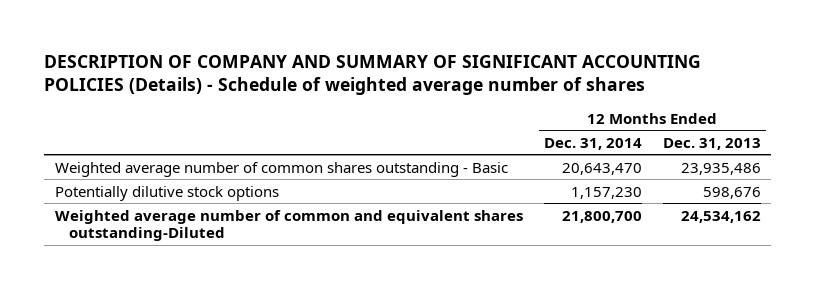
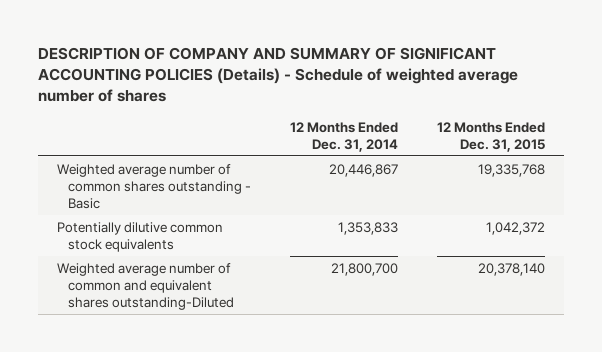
[662,137,761,150] Dec. 31, 2013 -> none
none -> [436,121,545,152] 12 Months Ended Dec. 31, 2015
[561,162,642,175] 20,643,470 -> [328,163,398,177] 20,446,867
[54,185,279,201] Potentially dilutive stock options -> [57,221,224,252] Potentially dilutive common stock equivalents
[570,186,642,199] 1,157,230 -> [337,221,398,235] 1,353,833

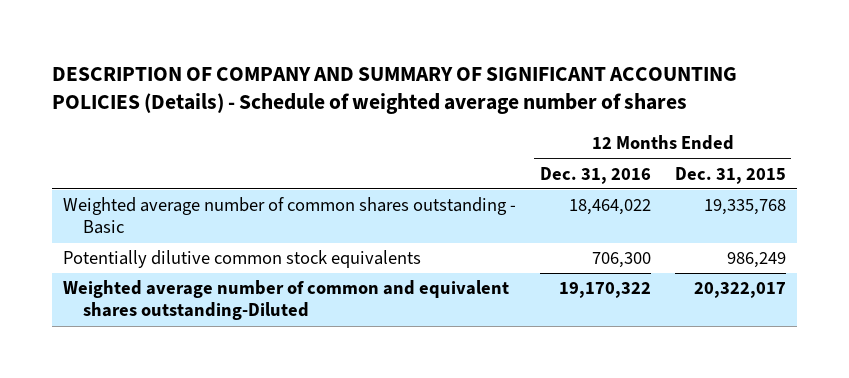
[289,121,398,152] 12 Months Ended Dec. 31, 2014 -> none
none -> [540,166,652,184] Dec. 31, 2016
[485,221,545,235] 1,042,372 -> [726,252,786,269] 986,249
[477,262,545,276] 20,378,140 -> [693,282,786,299] 20,322,017

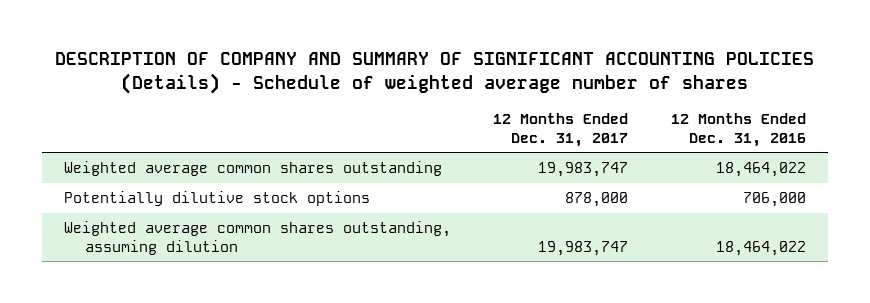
[674,166,786,184] Dec. 31, 2015 -> none
none -> [493,112,629,147] 12 Months Ended Dec. 31, 2017
[63,197,517,235] Weighted average number of common shares outstanding - Basic -> [63,161,442,177] Weighted average common shares outstanding
[63,250,422,269] Potentially dilutive common stock equivalents -> [63,191,370,207] Potentially dilutive stock options
[592,252,652,269] 706,300 -> [743,192,807,208] 706,000
[63,280,510,321] Weighted average number of common and equivalent shares outstanding-Diluted -> [63,221,451,255] Weighted average common shares outstanding, assuming dilution
[559,282,652,299] 19,170,322 -> [716,240,807,256] 18,464,022

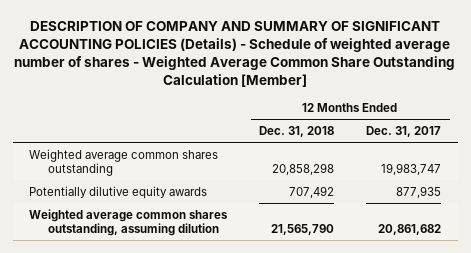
[54,52,814,94] DESCRIPTION OF COMPANY AND SUMMARY OF SIGNIFICANT ACCOUNTING POLICIES (Details) - Schedule of weighted average number of shares -> [14,20,456,88] DESCRIPTION OF COMPANY AND SUMMARY OF SIGNIFICANT ACCOUNTING POLICIES (Details) - Schedule of weighted average number of shares - Weighted Average Common Share Outstanding Calculation [Member]
[671,112,807,147] 12 Months Ended Dec. 31, 2016 -> none
none -> [259,126,335,138] Dec. 31, 2018
[63,191,370,207] Potentially dilutive stock options -> [29,185,208,199] Potentially dilutive equity awards
[565,192,629,208] 878,000 -> [396,185,442,198] 877,935
[538,240,629,256] 19,983,747 -> [378,224,442,236] 20,861,682

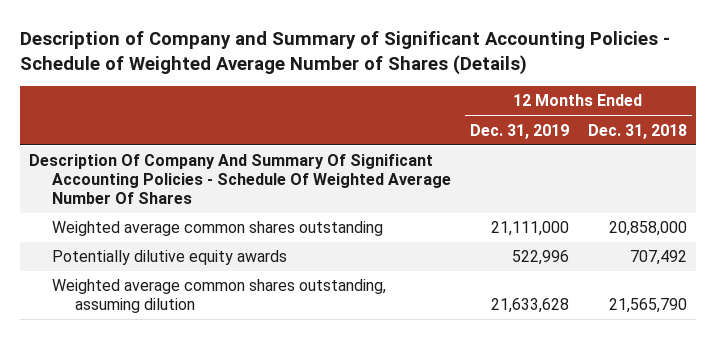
[14,20,456,88] DESCRIPTION OF COMPANY AND SUMMARY OF SIGNIFICANT ACCOUNTING POLICIES (Details) - Schedule of weighted average number of shares - Weighted Average Common Share Outstanding Calculation [Member] -> [19,30,670,75] Description of Company and Summary of Significant Accounting Policies - Schedule of Weighted Average Number of Shares (Details)
[366,126,442,138] Dec. 31, 2017 -> none
none -> [469,123,569,139] Dec. 31, 2019
none -> [29,154,451,205] Description Of Company And Summary Of Significant Accounting Policies - Schedule Of Weighted Average Number Of Shares
[272,163,335,176] 20,858,298 -> [608,221,687,237] 20,858,000

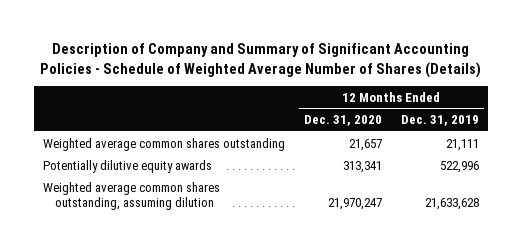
[587,123,687,139] Dec. 31, 2018 -> none
none -> [303,115,382,127] Dec. 31, 2020
[29,154,451,205] Description Of Company And Summary Of Significant Accounting Policies - Schedule Of Weighted Average Number Of Shares -> none
[490,221,569,237] 21,111,000 -> [445,138,479,151] 21,111

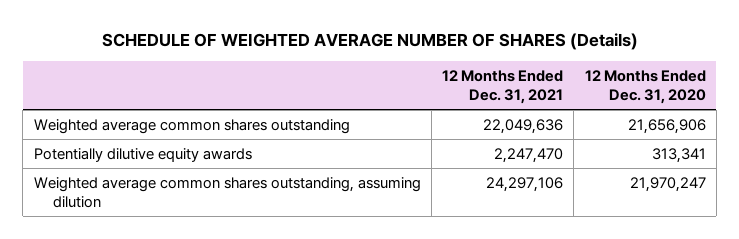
[39,42,481,78] Description of Company and Summary of Significant Accounting Policies - Schedule of Weighted Average Number of Shares (Details) -> [101,33,638,51] SCHEDULE OF WEIGHTED AVERAGE NUMBER OF SHARES (Details)
[400,115,479,127] Dec. 31, 2019 -> none
none -> [442,70,564,104] 12 Months Ended Dec. 31, 2021
[348,138,382,151] 21,657 -> [627,119,706,135] 21,656,906

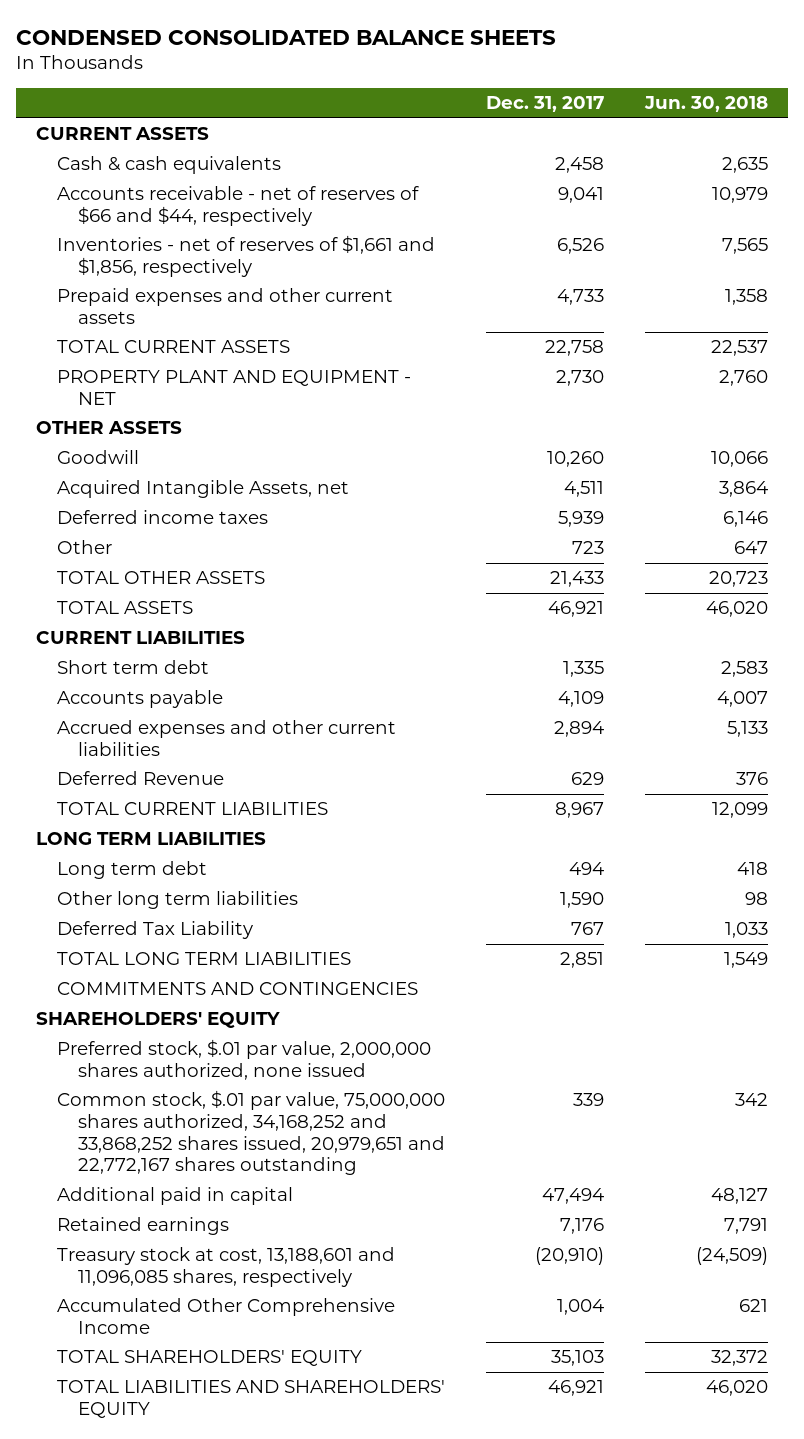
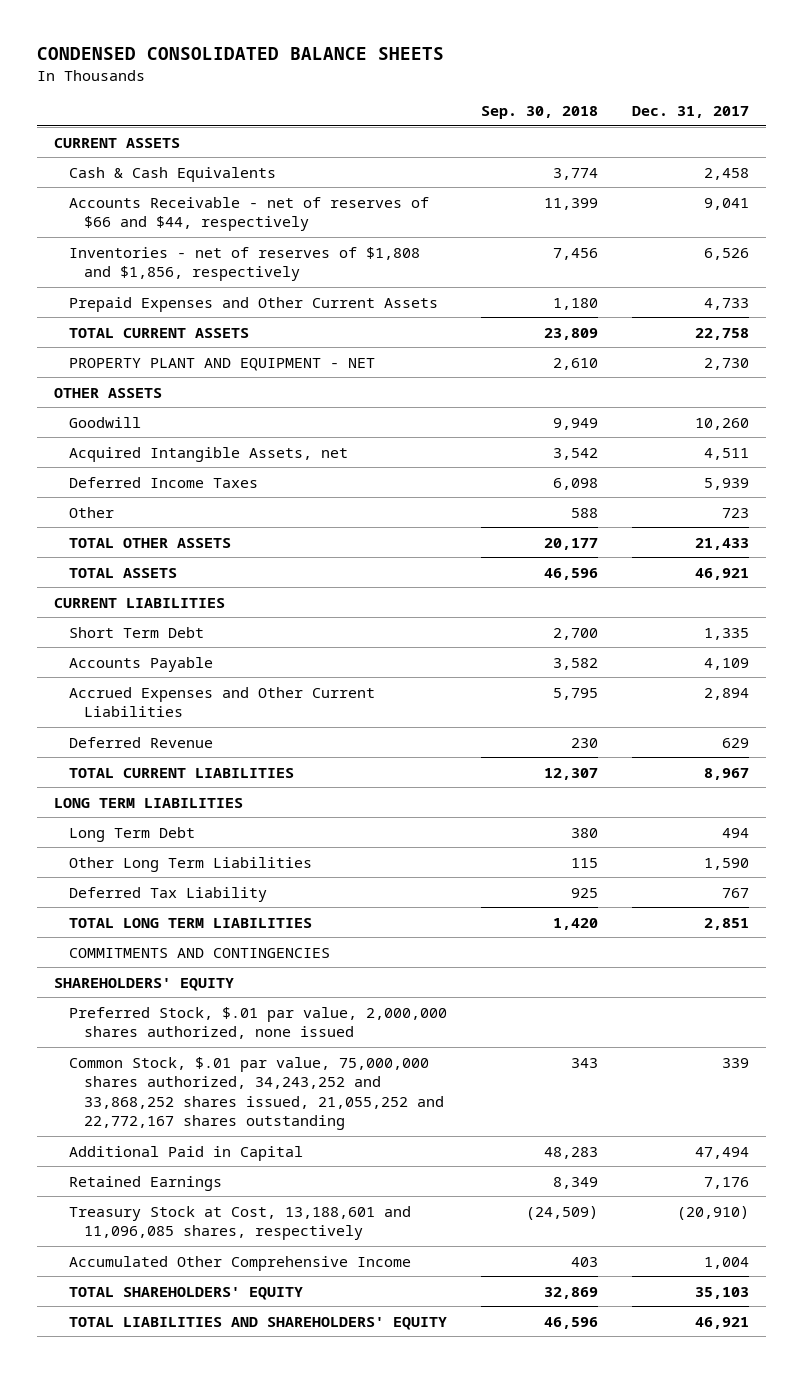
[643,96,768,113] Jun. 30, 2018 -> none
none -> [480,106,598,120] Sep. 30, 2018
[56,156,281,175] Cash & cash equivalents -> [68,166,276,182] Cash & Cash Equivalents
[56,186,419,227] Accounts receivable - net of reserves of $66 and $44, respectively -> [68,196,429,232] Accounts Receivable - net of reserves of $66 and $44, respectively
[56,235,435,278] Inventories - net of reserves of $1,661 and $1,856, respectively -> [68,246,420,282] Inventories - net of reserves of $1,808 and $1,856, respectively
[56,288,393,325] Prepaid expenses and other current assets -> [68,296,438,312] Prepaid Expenses and Other Current Assets
[56,510,268,525] Deferred income taxes -> [68,476,258,488] Deferred Income Taxes
[56,660,209,675] Short term debt -> [68,626,204,638] Short Term Debt
[56,690,223,709] Accounts payable -> [68,656,213,672] Accounts Payable
[56,720,396,757] Accrued expenses and other current liabilities -> [68,686,375,718] Accrued Expenses and Other Current Liabilities
[56,861,207,880] Long term debt -> [68,826,195,842] Long Term Debt
[56,891,298,910] Other long term liabilities -> [68,856,312,872] Other Long Term Liabilities
[56,1039,431,1081] Preferred stock, $.01 par value, 2,000,000 shares authorized, none issued -> [68,1006,447,1040] Preferred Stock, $.01 par value, 2,000,000 shares authorized, none issued
[56,1090,445,1176] Common stock, $.01 par value, 75,000,000 shares authorized, 34,168,252 and 33,868,252 shares issued, 20,979,651 and 22,772,167 shares outstanding -> [68,1056,444,1131] Common Stock, $.01 par value, 75,000,000 shares authorized, 34,243,252 and 33,868,252 shares issued, 21,055,252 and 22,772,167 shares outstanding
[56,1187,293,1206] Additional paid in capital -> [68,1145,303,1161] Additional Paid in Capital
[56,1217,229,1236] Retained earnings -> [68,1175,222,1191] Retained Earnings
[56,1247,395,1288] Treasury stock at cost, 13,188,601 and 11,096,085 shares, respectively -> [68,1205,411,1241] Treasury Stock at Cost, 13,188,601 and 11,096,085 shares, respectively

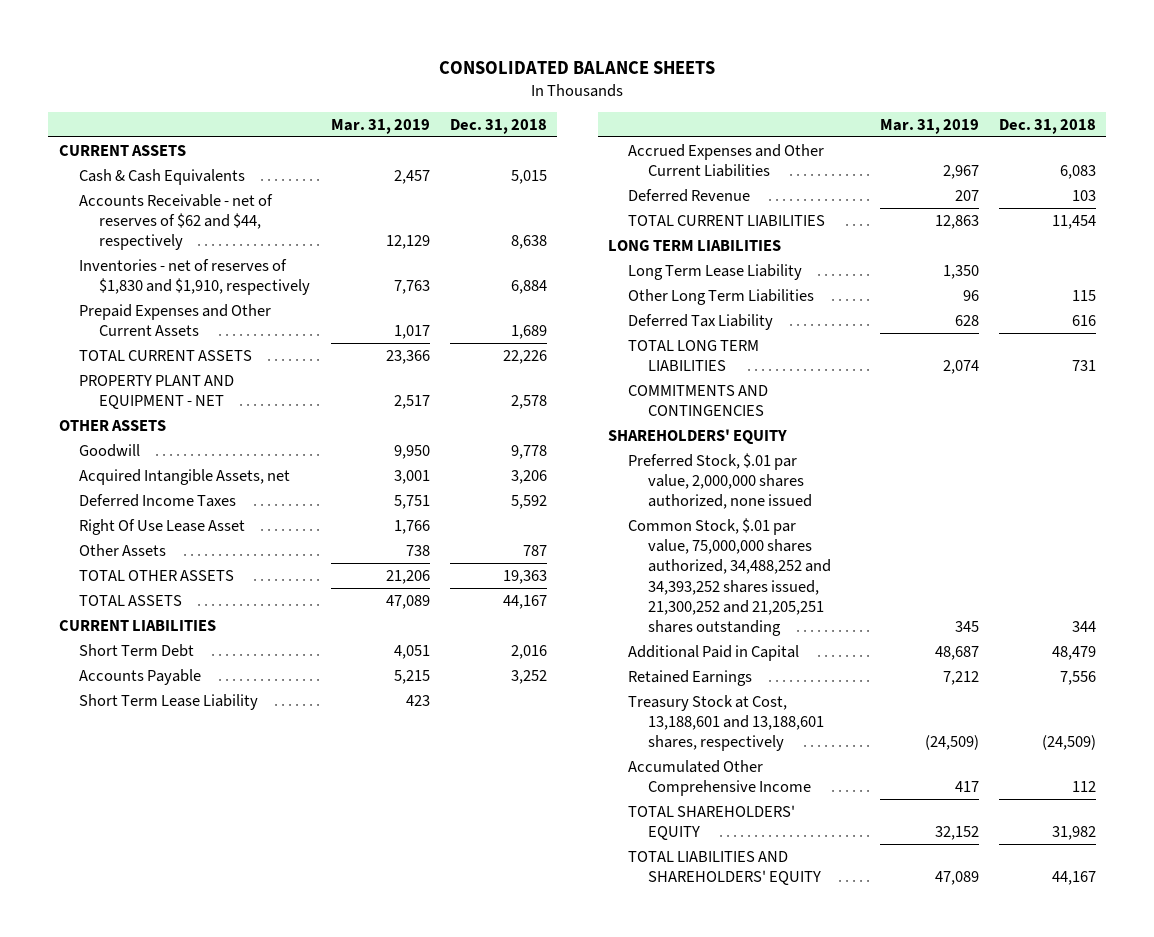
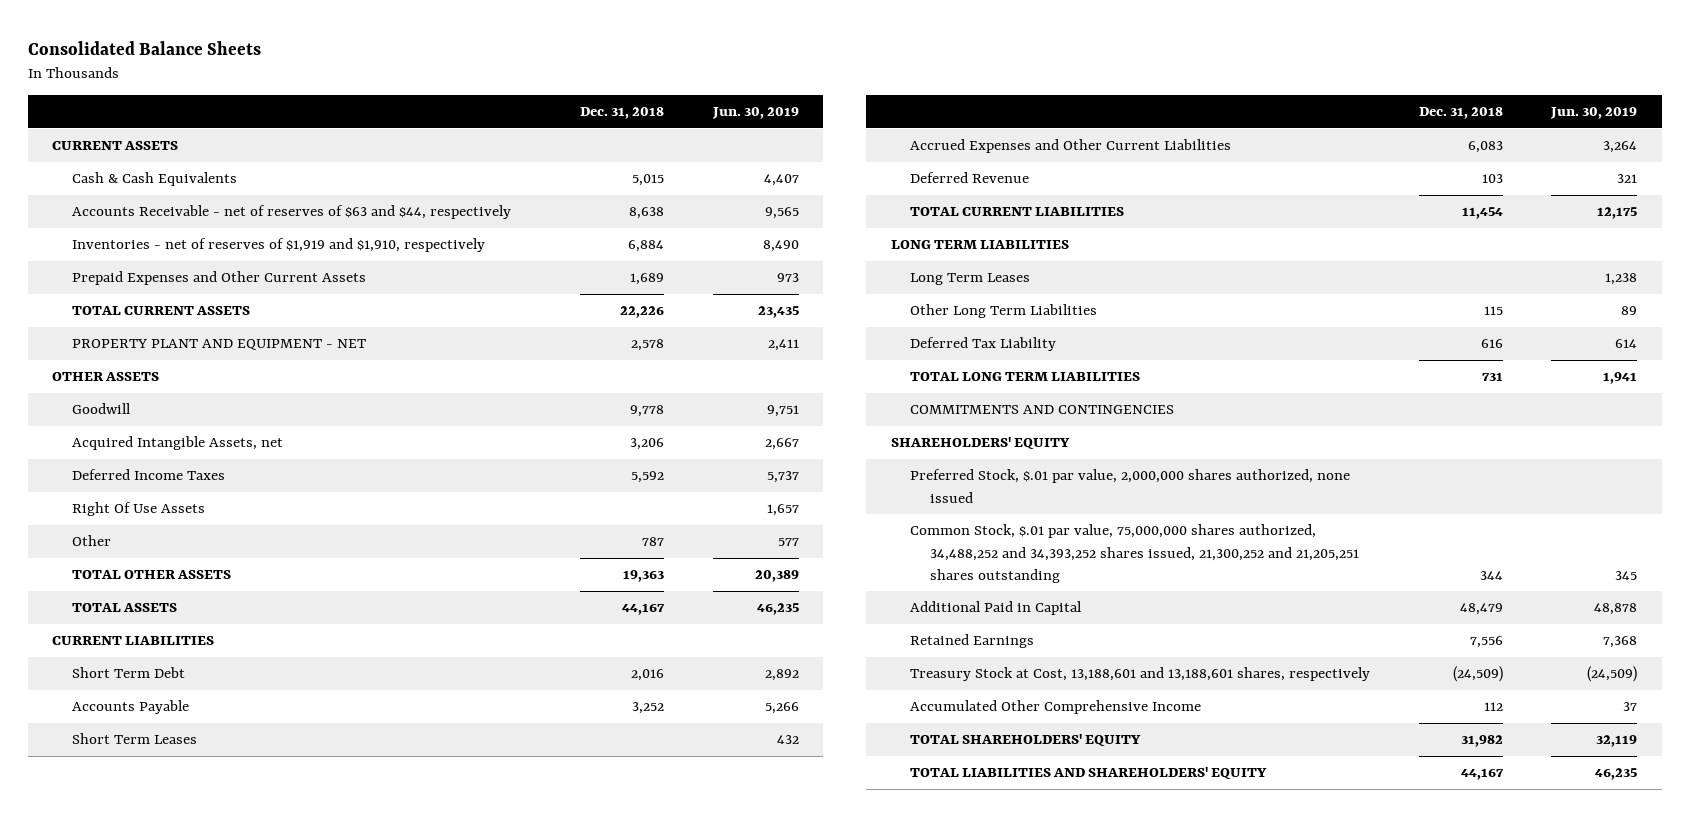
[439,60,716,74] CONSOLIDATED BALANCE SHEETS -> [27,40,261,55] Consolidated Balance Sheets
[330,118,430,134] Mar. 31, 2019 -> none
none -> [712,107,800,120] Jun. 30, 2019
[78,193,273,251] Accounts Receivable - net of reserves of $62 and $44, respectively -> [71,205,511,220] Accounts Receivable - net of reserves of $63 and $44, respectively
[78,258,311,296] Inventories - net of reserves of $1,830 and $1,910, respectively -> [71,238,485,253] Inventories - net of reserves of $1,919 and $1,910, respectively
[78,518,245,535] Right Of Use Lease Asset -> [71,502,205,517] Right Of Use Assets
[78,543,166,556] Other Assets -> [71,535,111,547] Other
[78,693,258,710] Short Term Lease Liability -> [71,733,197,745] Short Term Leases
[628,263,803,280] Long Term Lease Liability -> [910,273,1031,286] Long Term Leases

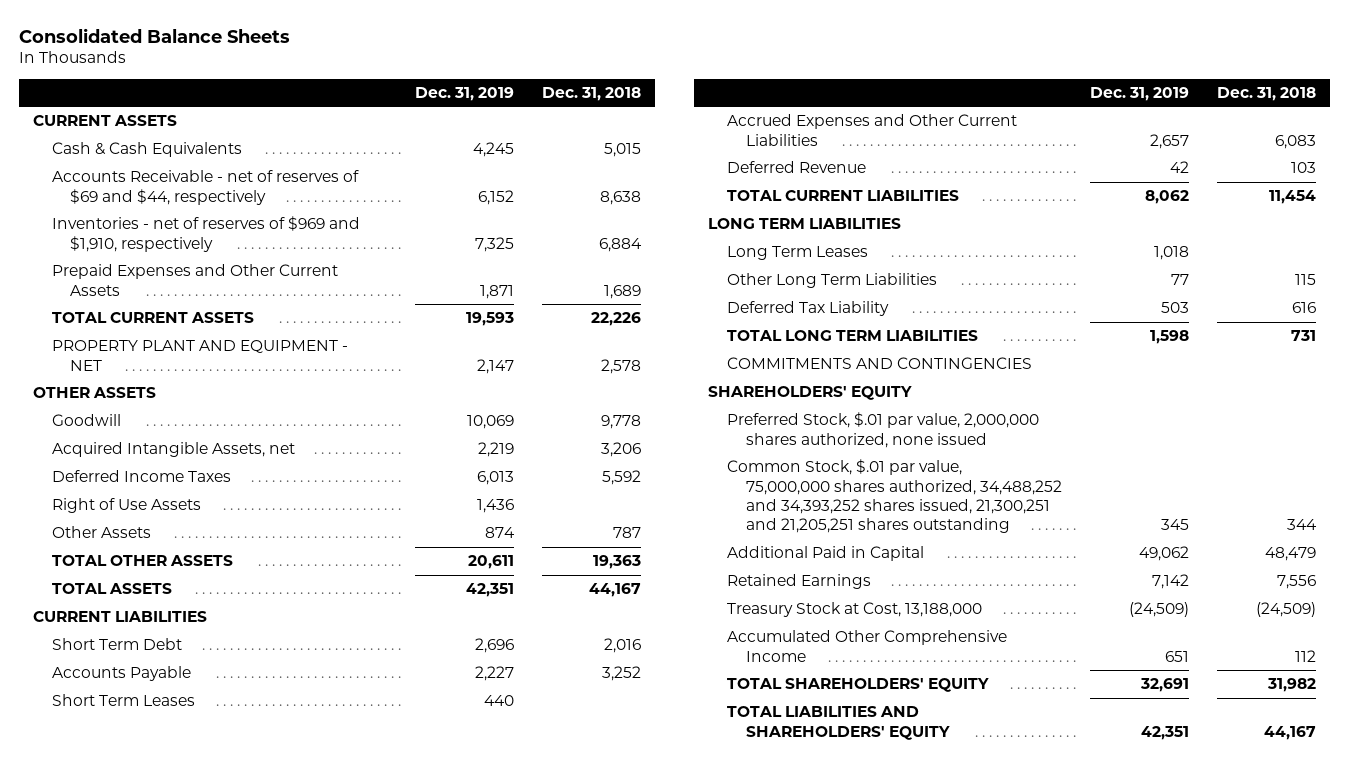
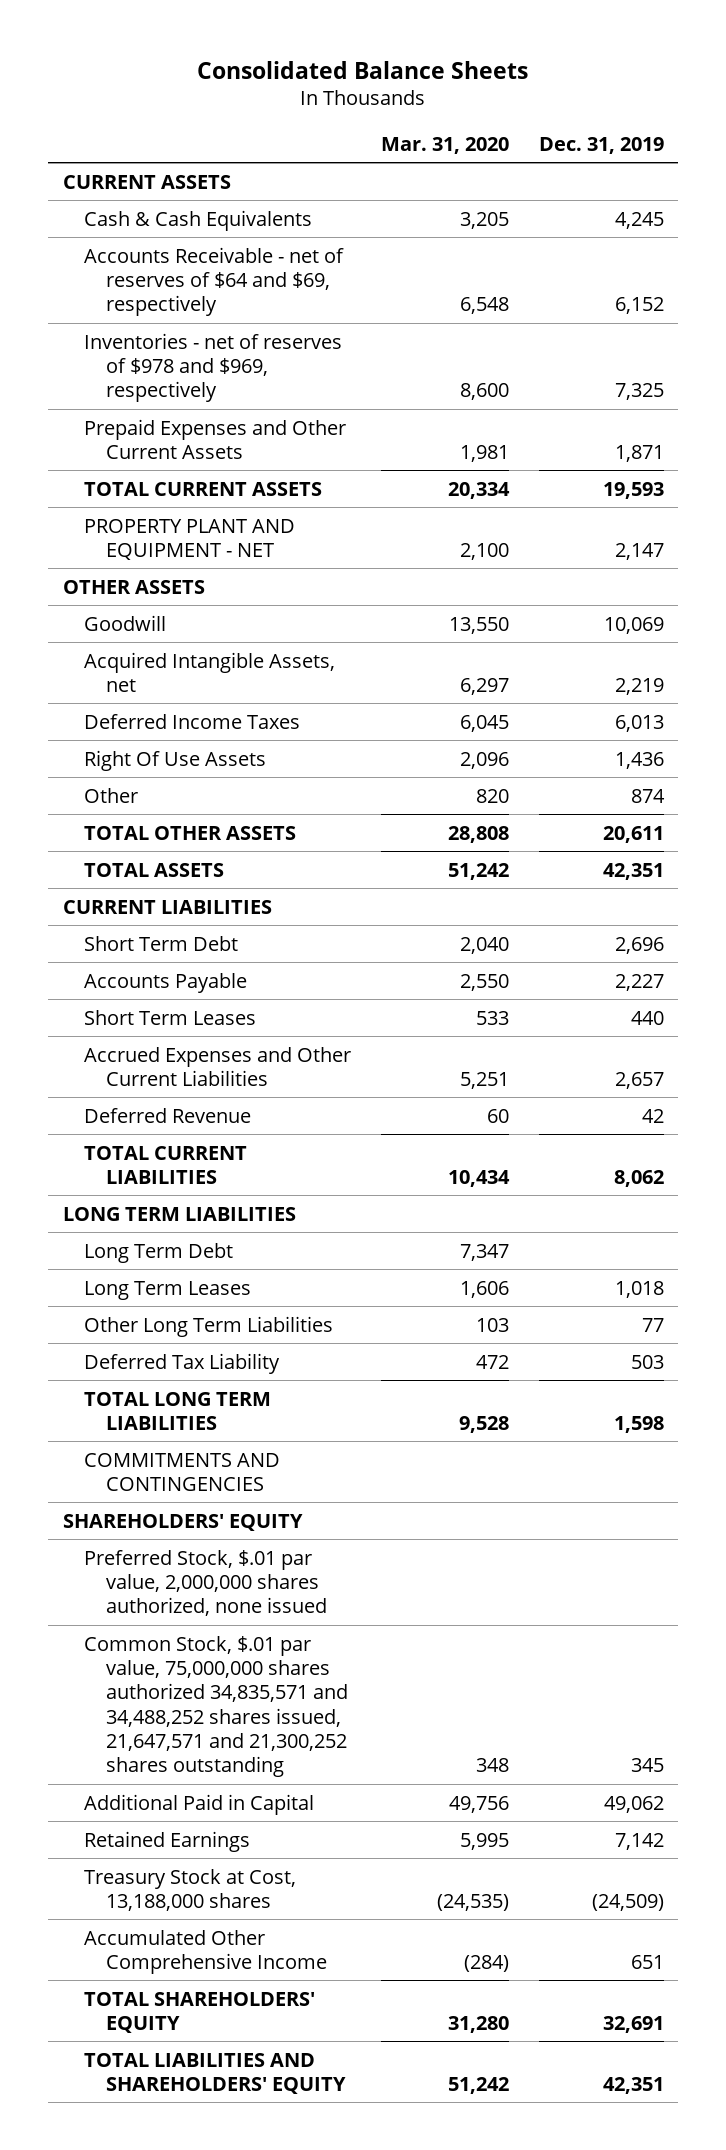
[541,87,641,102] Dec. 31, 2018 -> none
none -> [381,136,510,154] Mar. 31, 2020
[51,170,359,205] Accounts Receivable - net of reserves of $69 and $44, respectively -> [84,246,345,317] Accounts Receivable - net of reserves of $64 and $69, respectively
[51,216,360,252] Inventories - net of reserves of $969 and $1,910, respectively -> [84,332,343,403] Inventories - net of reserves of $978 and $969, respectively
[51,498,201,514] Right of Use Assets -> [84,749,267,771] Right Of Use Assets
[51,526,151,539] Other Assets -> [84,787,139,803] Other
none -> [84,1242,234,1263] Long Term Debt
[726,459,1062,534] Common Stock, $.01 par value, 75,000,000 shares authorized, 34,488,252 and 34,393,252 shares issued, 21,300,251 and 21,205,251 shares outstanding -> [84,1635,349,1778] Common Stock, $.01 par value, 75,000,000 shares authorized 34,835,571 and 34,488,252 shares issued, 21,647,571 and 21,300,252 shares outstanding
[726,602,982,618] Treasury Stock at Cost, 13,188,000 -> [84,1868,297,1911] Treasury Stock at Cost, 13,188,000 shares

